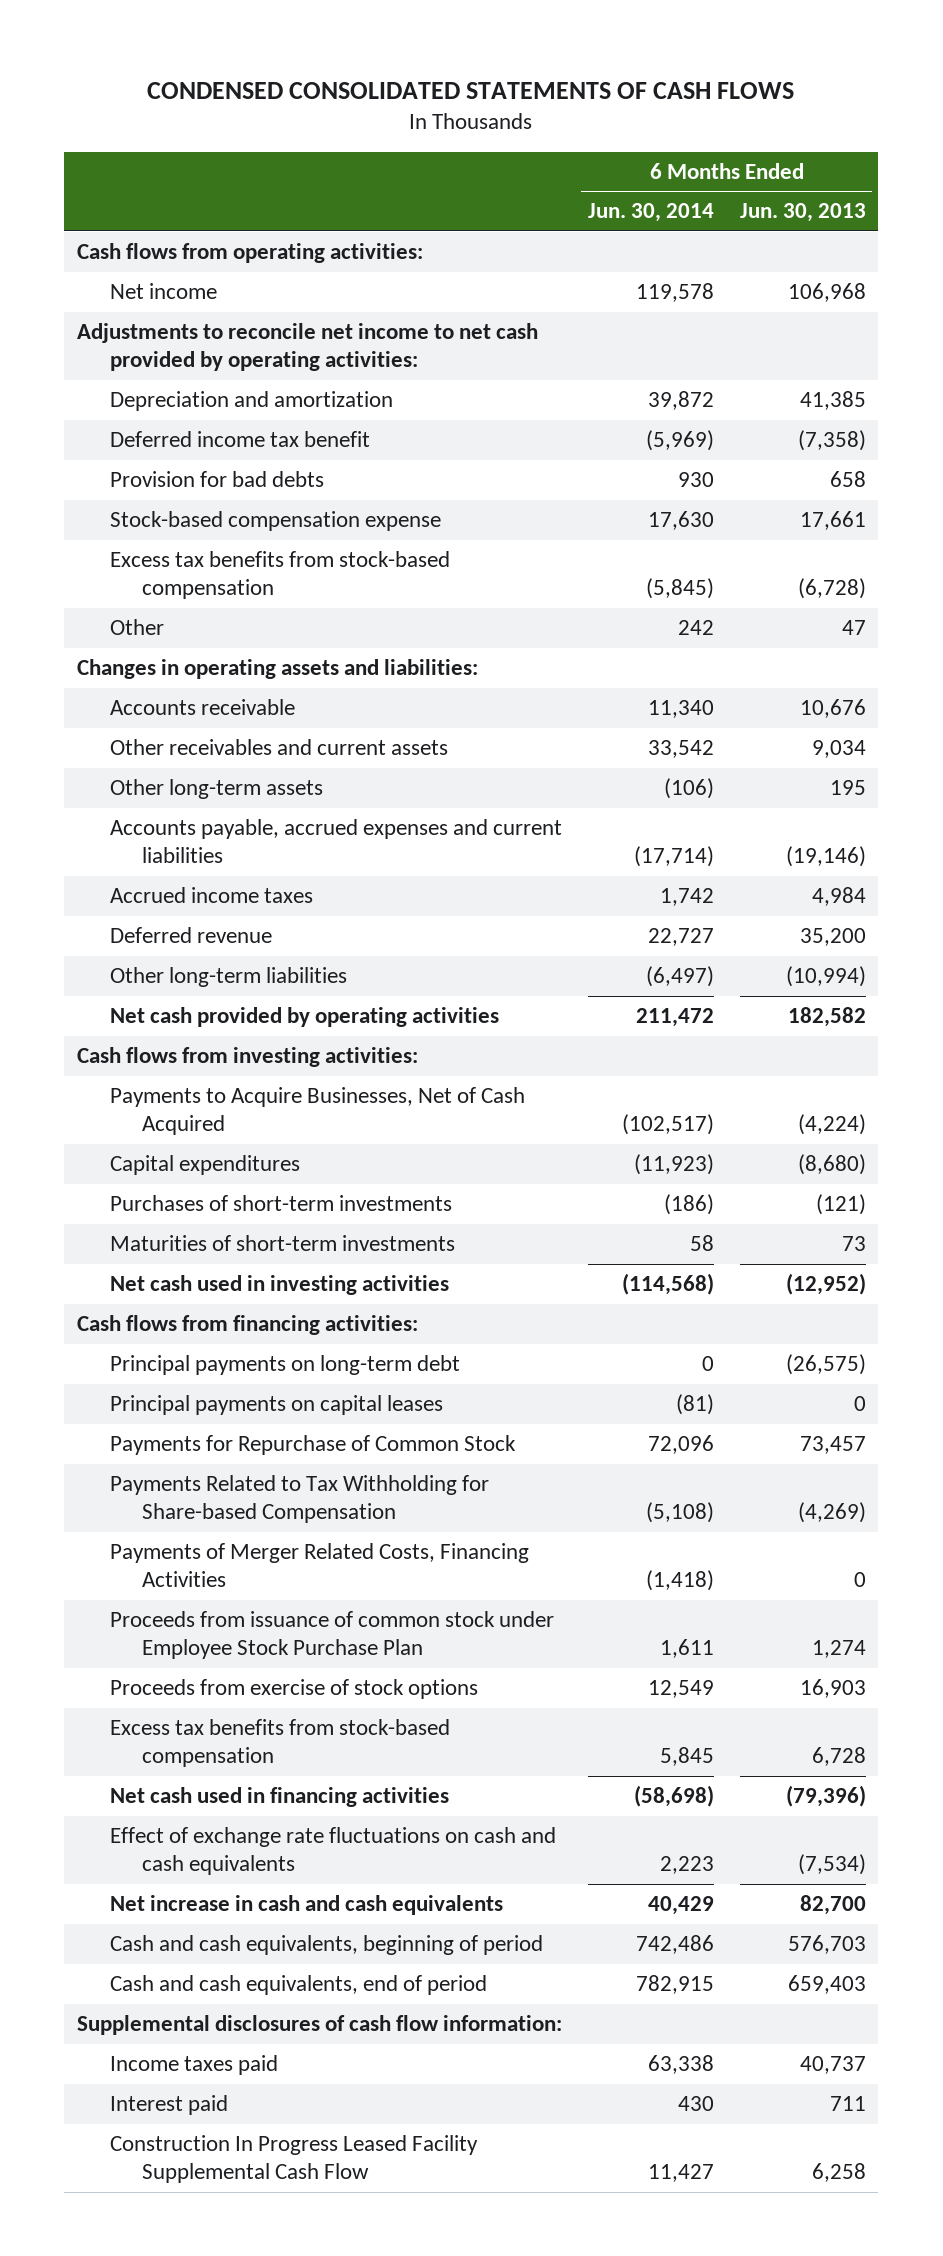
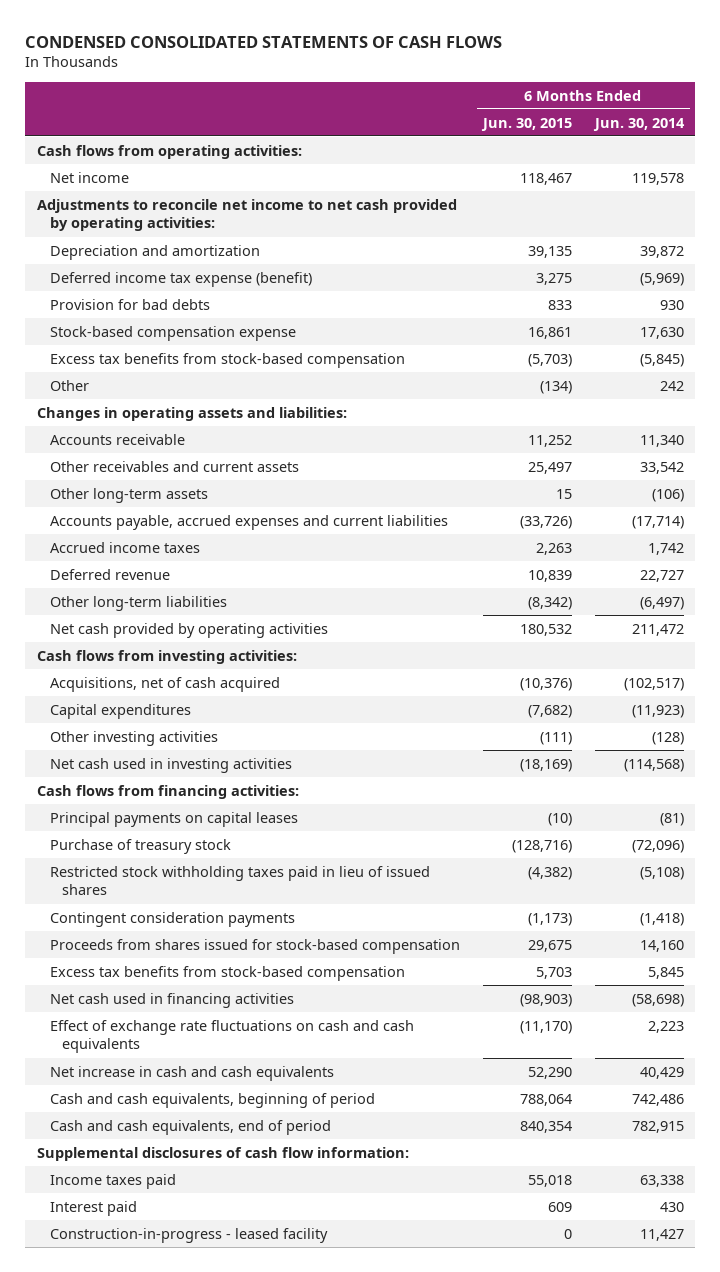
[739,203,866,223] Jun. 30, 2013 -> none
none -> [480,117,572,131] Jun. 30, 2015
[109,431,370,448] Deferred income tax benefit -> [49,271,312,287] Deferred income tax expense (benefit)
[109,1087,525,1136] Payments to Acquire Businesses, Net of Cash Acquired -> [49,676,280,692] Acquisitions, net of cash acquired
[109,1195,452,1212] Purchases of short-term investments -> none
[109,1235,455,1252] Maturities of short-term investments -> none
none -> [49,730,218,746] Other investing activities
[109,1355,460,1376] Principal payments on long-term debt -> none
[109,1611,554,1660] Proceeds from issuance of common stock under Employee Stock Purchase Plan -> none
[109,1679,478,1700] Proceeds from exercise of stock options -> none
[109,1435,516,1456] Payments for Repurchase of Common Stock -> [49,838,231,854] Purchase of treasury stock
[647,1435,714,1455] 72,096 -> [631,839,684,853] (72,096)
[109,1475,489,1524] Payments Related to Tax Withholding for Share-based Compensation -> [49,865,430,896] Restricted stock withholding taxes paid in lieu of issued shares
[109,1543,529,1588] Payments of Merger Related Costs, Financing Activities -> [49,911,295,927] Contingent consideration payments
none -> [49,938,460,954] Proceeds from shares issued for stock-based compensation
[109,2135,478,2184] Construction In Progress Leased Facility Supplemental Cash Flow -> [49,1227,328,1243] Construction-in-progress - leased facility

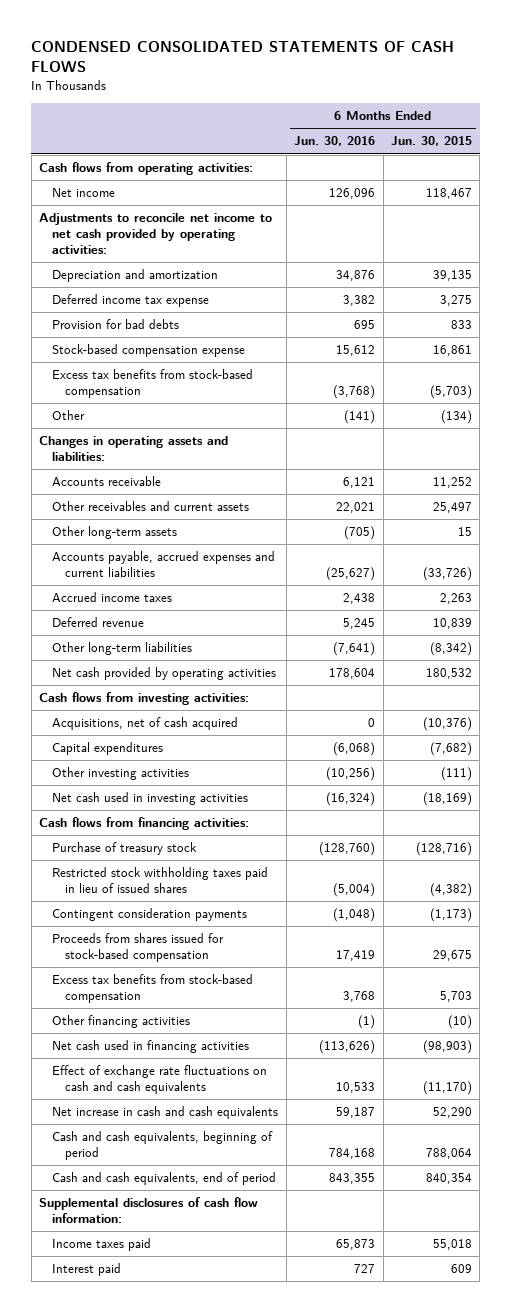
[592,117,685,131] Jun. 30, 2014 -> none
none -> [294,136,376,147] Jun. 30, 2016
[49,271,312,287] Deferred income tax expense (benefit) -> [52,294,210,308] Deferred income tax expense
[49,811,298,827] Principal payments on capital leases -> none
none -> [52,1015,191,1029] Other financing activities
[49,1227,328,1243] Construction-in-progress - leased facility -> none

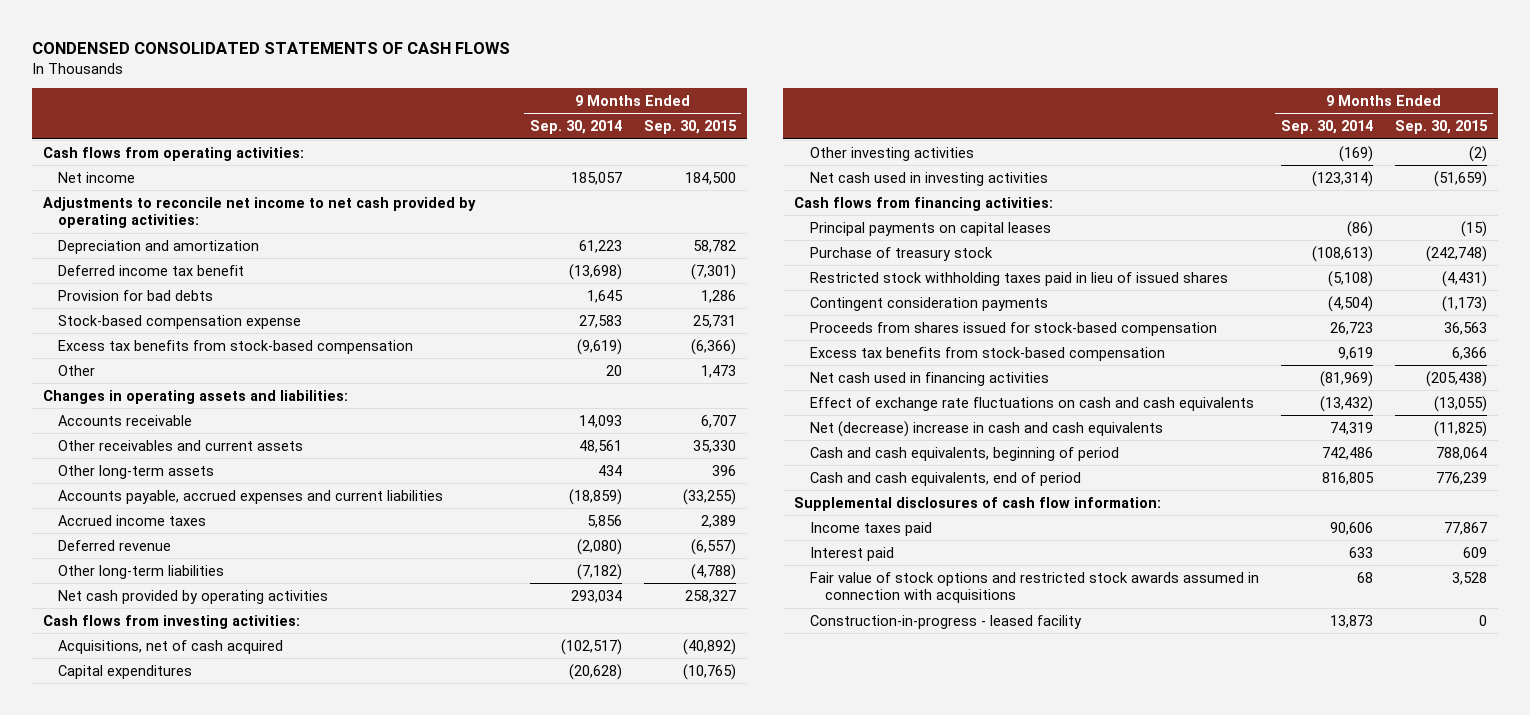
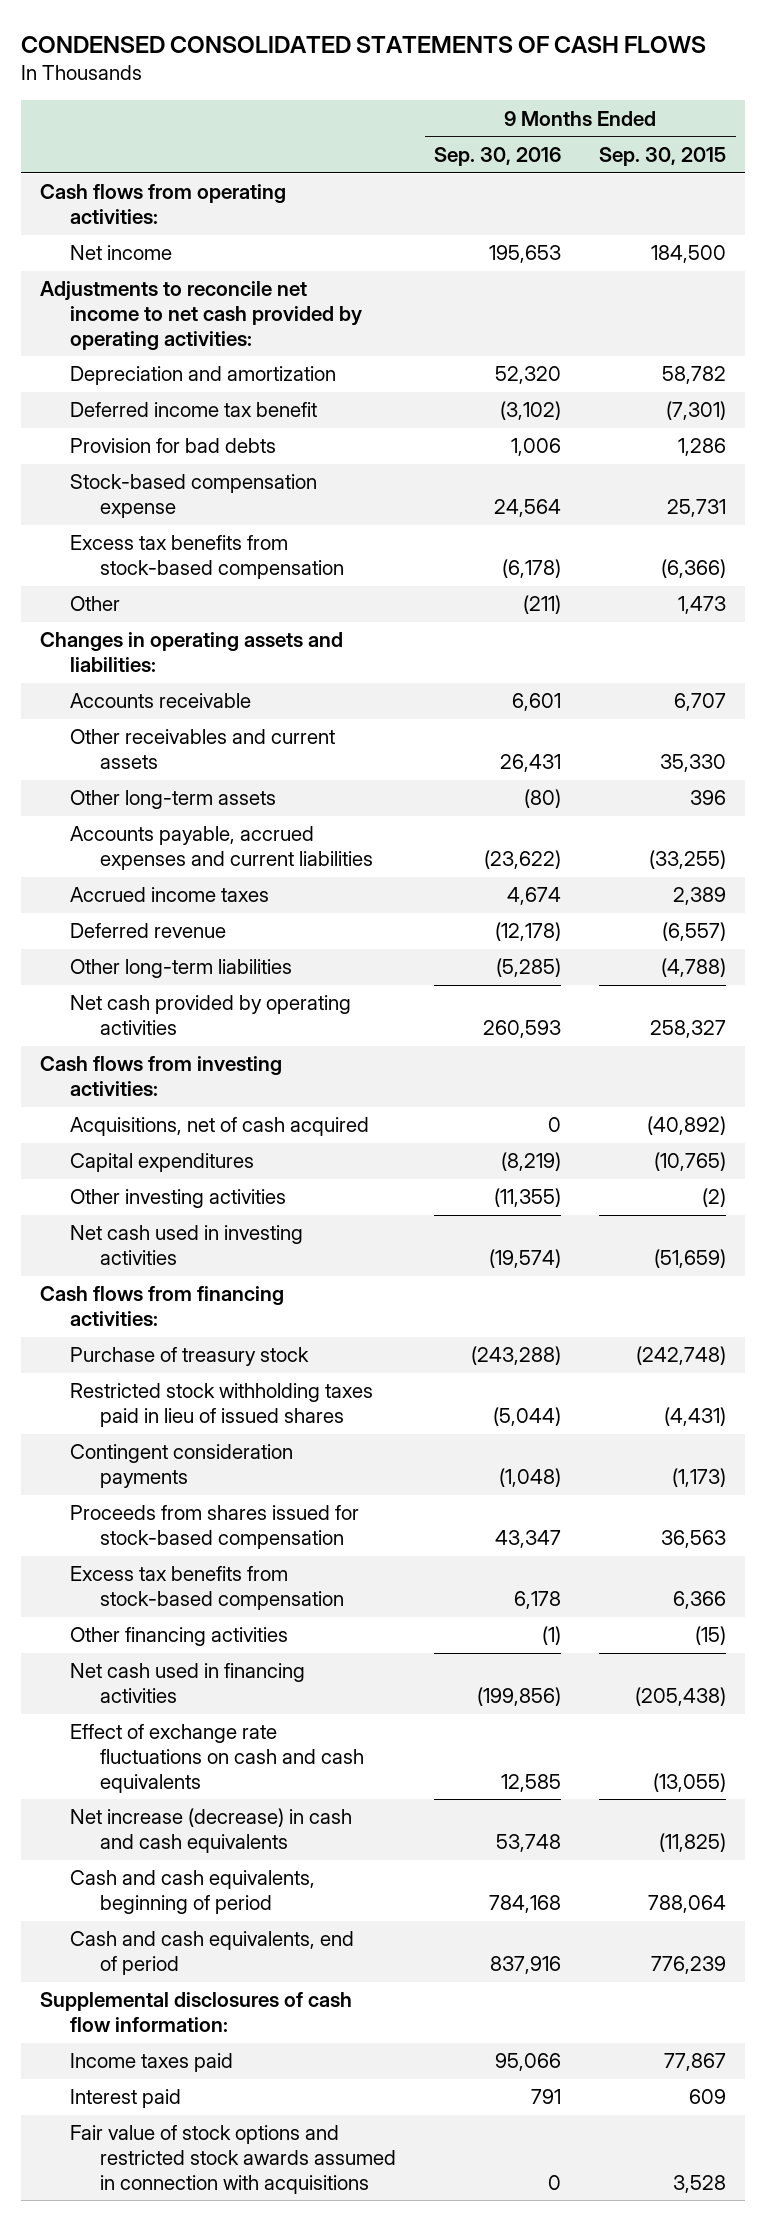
[529,120,622,135] Sep. 30, 2014 -> none
none -> [434,146,562,166] Sep. 30, 2016
[809,221,1051,236] Principal payments on capital leases -> none
none -> [70,1627,289,1647] Other financing activities
[809,420,1163,437] Net (decrease) increase in cash and cash equivalents -> [70,1808,353,1854] Net increase (decrease) in cash and cash equivalents
[809,614,1082,629] Construction-in-progress - leased facility -> none

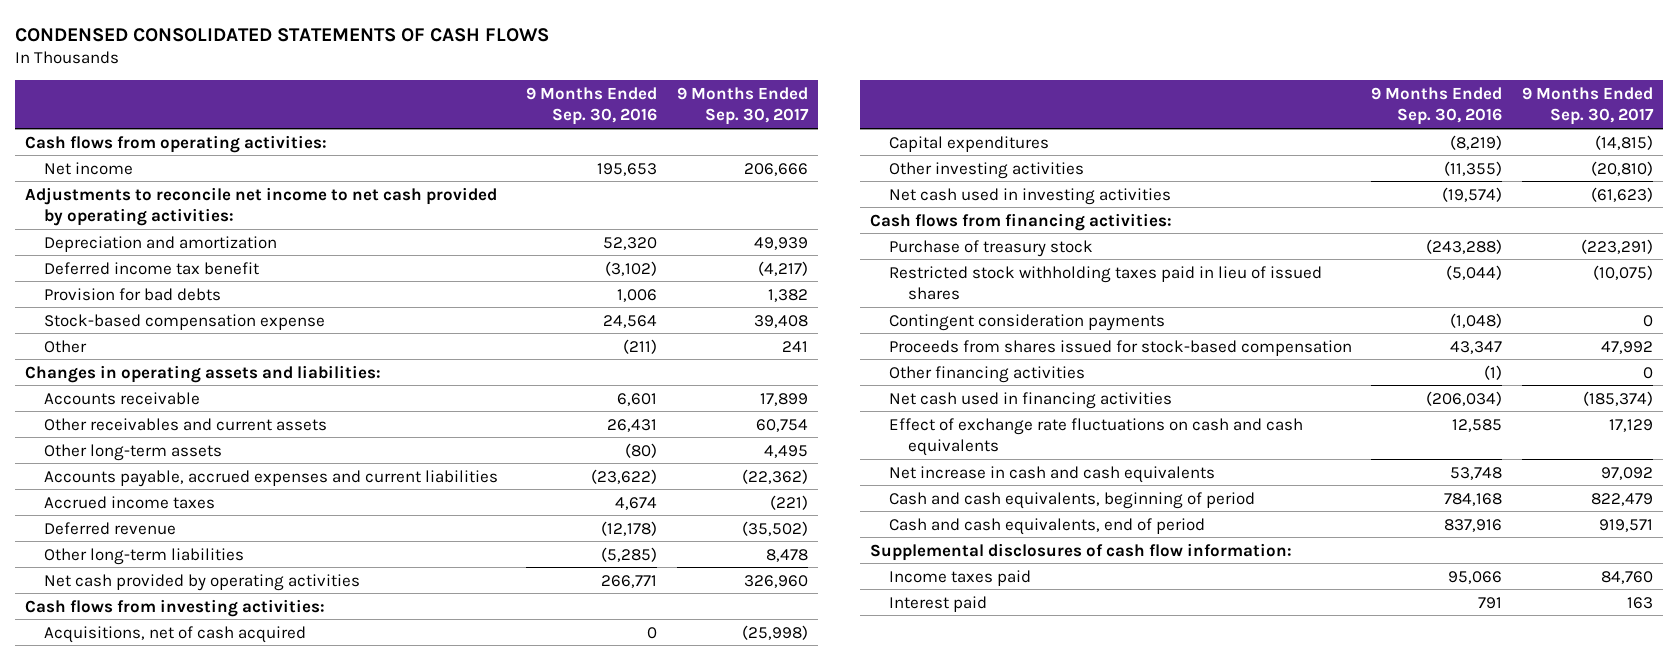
[599,146,727,166] Sep. 30, 2015 -> none
none -> [677,86,810,126] 9 Months Ended Sep. 30, 2017
[70,535,345,580] Excess tax benefits from stock-based compensation -> none
[483,1020,562,1039] 260,593 -> [601,574,658,588] 266,771
[70,1566,345,1611] Excess tax benefits from stock-based compensation -> none
[477,1687,562,1707] (199,856) -> [1426,390,1503,406] (206,034)
[70,1808,353,1854] Net increase (decrease) in cash and cash equivalents -> [888,465,1215,483] Net increase in cash and cash equivalents
[70,2125,397,2194] Fair value of stock options and restricted stock awards assumed in connection with acquisitions -> none

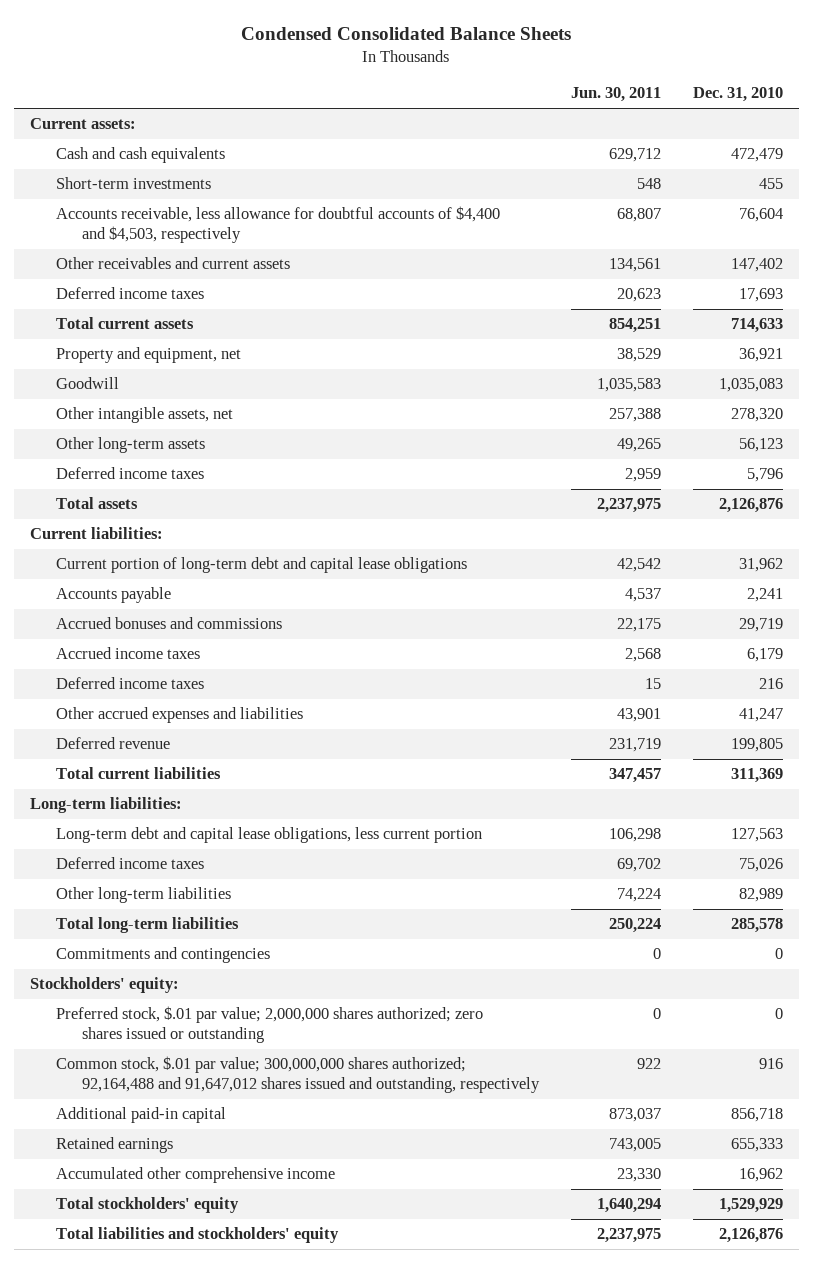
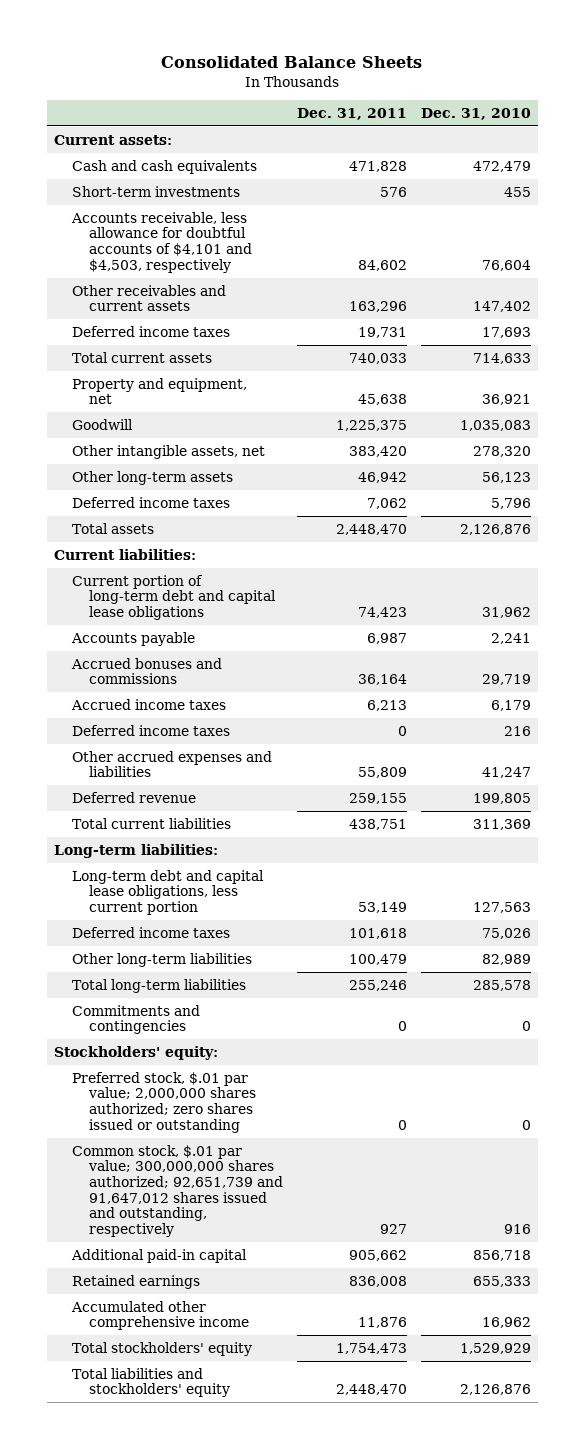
[241,26,572,40] Condensed Consolidated Balance Sheets -> [161,56,423,69] Consolidated Balance Sheets
[571,87,662,103] Jun. 30, 2011 -> none
none -> [296,107,407,120] Dec. 31, 2011
[56,206,501,243] Accounts receivable, less allowance for doubtful accounts of $4,400 and $4,503, respectively -> [70,211,253,273] Accounts receivable, less allowance for doubtful accounts of $4,101 and $4,503, respectively
[56,1056,541,1093] Common stock, $.01 par value; 300,000,000 shares authorized; 92,164,488 and 91,647,012 shares issued and outstanding, respectively -> [71,1144,284,1238] Common stock, $.01 par value; 300,000,000 shares authorized; 92,651,739 and 91,647,012 shares issued and outstanding, respectively

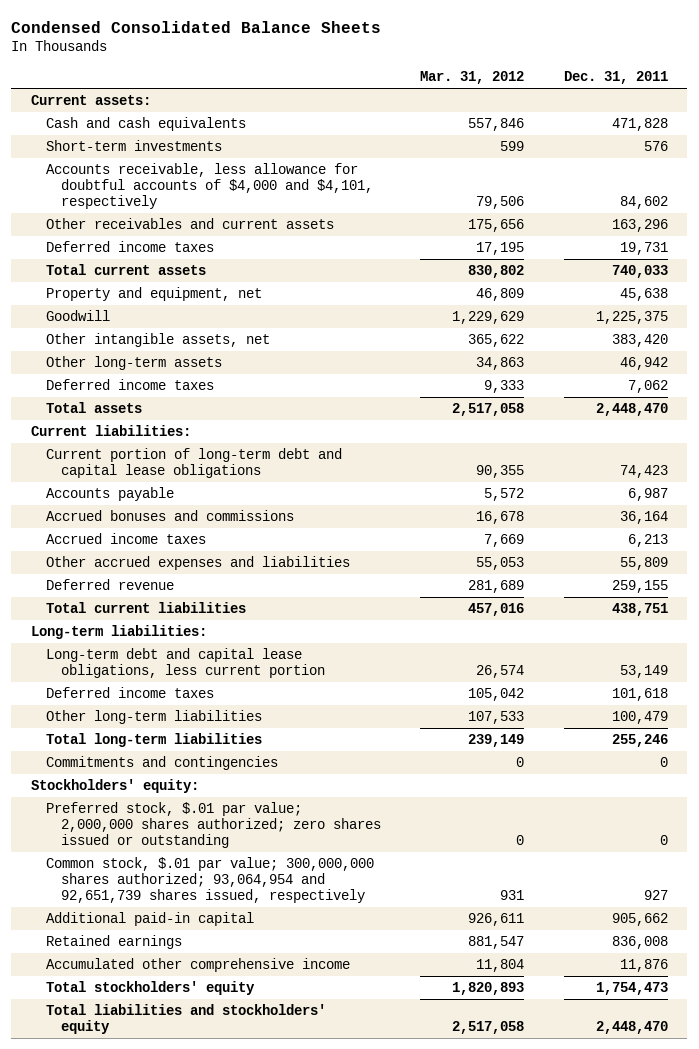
[161,56,423,69] Consolidated Balance Sheets -> [11,20,382,33] Condensed Consolidated Balance Sheets
[420,107,531,120] Dec. 31, 2010 -> none
none -> [420,71,525,85] Mar. 31, 2012
[70,211,253,273] Accounts receivable, less allowance for doubtful accounts of $4,101 and $4,503, respectively -> [45,163,373,210] Accounts receivable, less allowance for doubtful accounts of $4,000 and $4,101, respectively
[71,724,230,736] Deferred income taxes -> none
[71,1144,284,1238] Common stock, $.01 par value; 300,000,000 shares authorized; 92,651,739 and 91,647,012 shares issued and outstanding, respectively -> [45,857,374,904] Common stock, $.01 par value; 300,000,000 shares authorized; 93,064,954 and 92,651,739 shares issued, respectively

